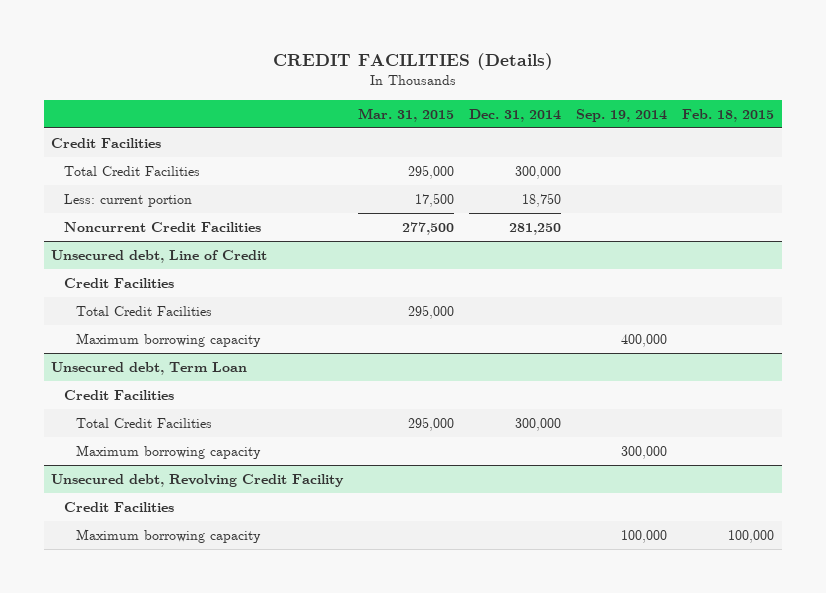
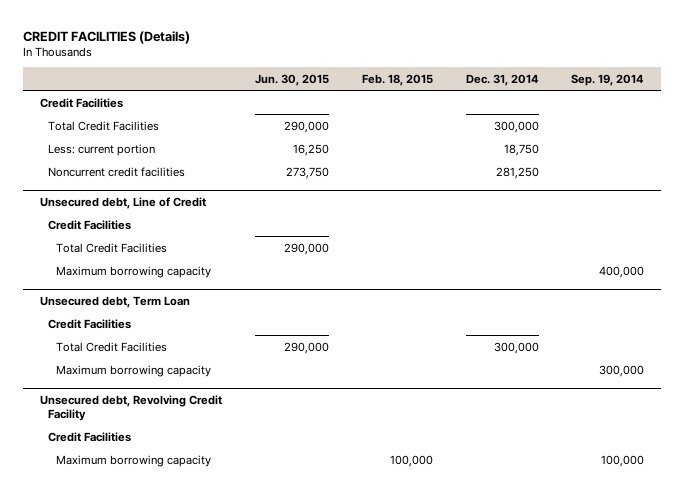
[358,107,455,122] Mar. 31, 2015 -> none
none -> [254,73,329,86] Jun. 30, 2015
[63,221,261,232] Noncurrent Credit Facilities -> [47,166,185,177] Noncurrent credit facilities

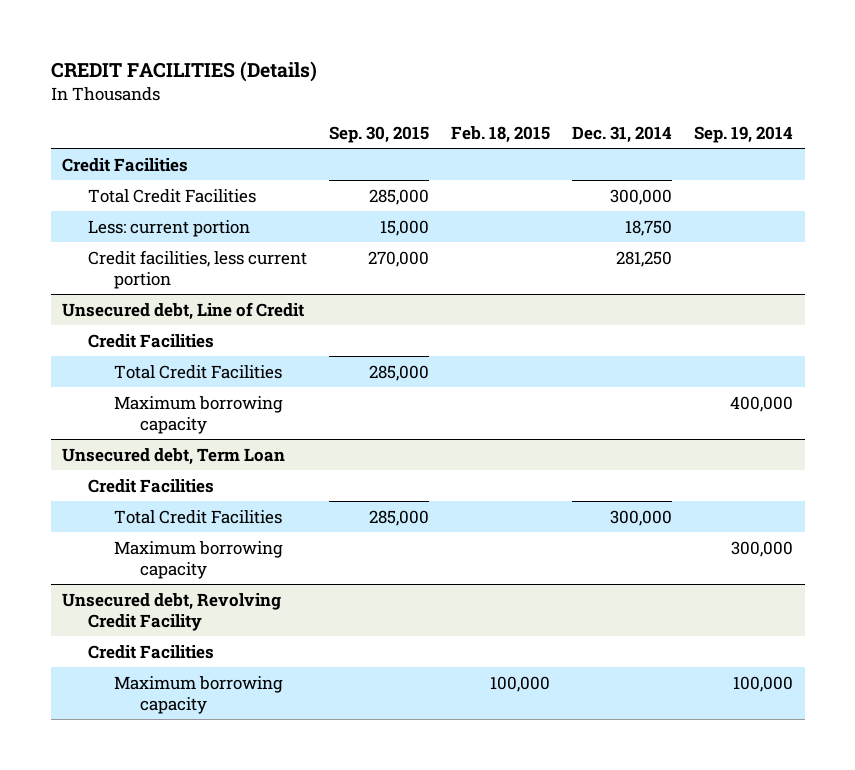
[254,73,329,86] Jun. 30, 2015 -> none
none -> [328,125,429,143] Sep. 30, 2015
[47,166,185,177] Noncurrent credit facilities -> [87,249,307,289] Credit facilities, less current portion

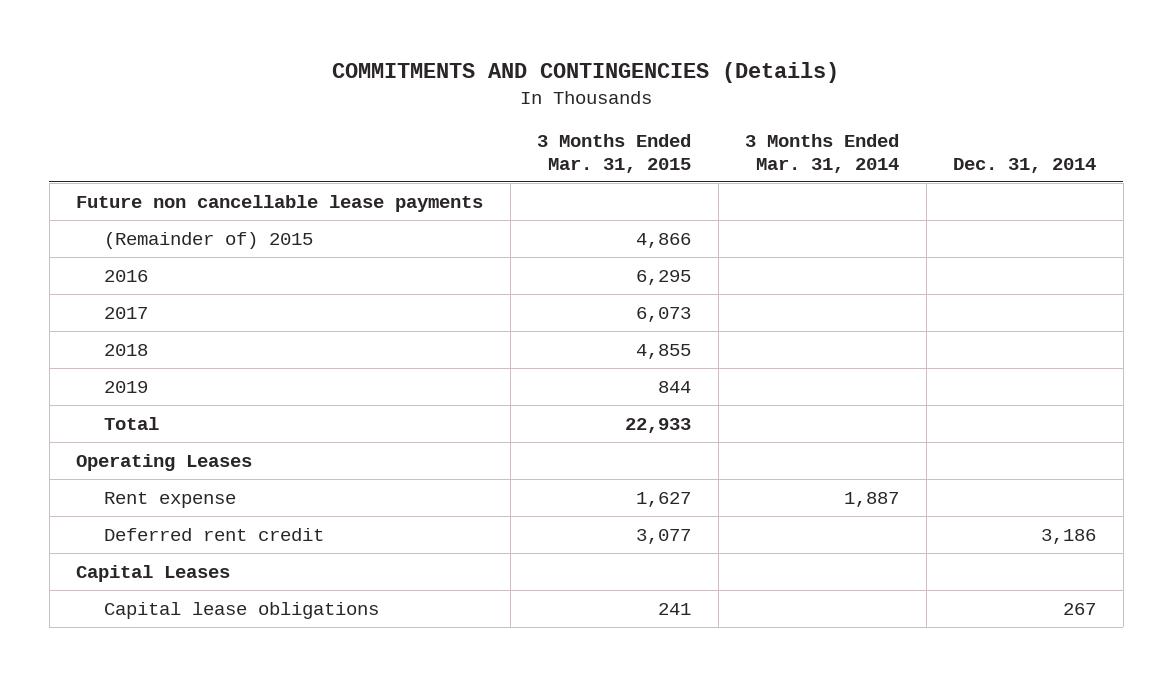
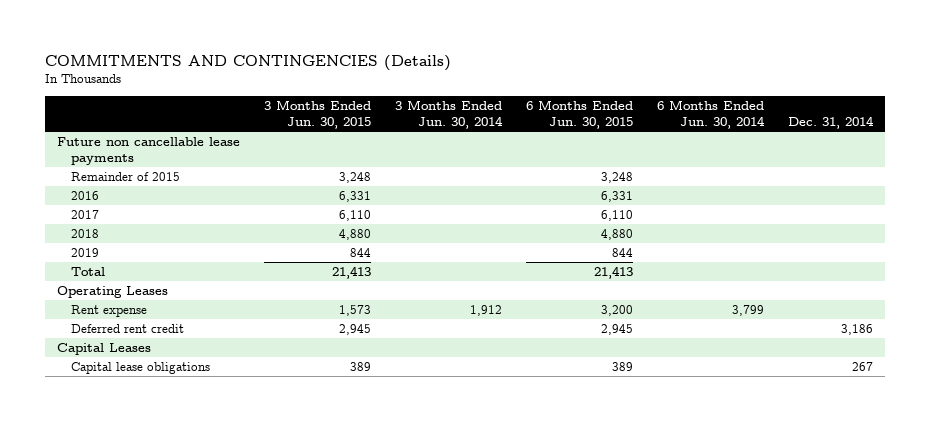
[537,134,692,173] 3 Months Ended Mar. 31, 2015 -> none
[745,134,900,173] 3 Months Ended Mar. 31, 2014 -> none
none -> [264,100,372,129] 3 Months Ended Jun. 30, 2015
none -> [395,100,504,129] 3 Months Ended Jun. 30, 2014
none -> [526,100,634,129] 6 Months Ended Jun. 30, 2015
none -> [657,100,766,129] 6 Months Ended Jun. 30, 2014
[103,231,313,249] (Remainder of) 2015 -> [71,172,181,182] Remainder of 2015

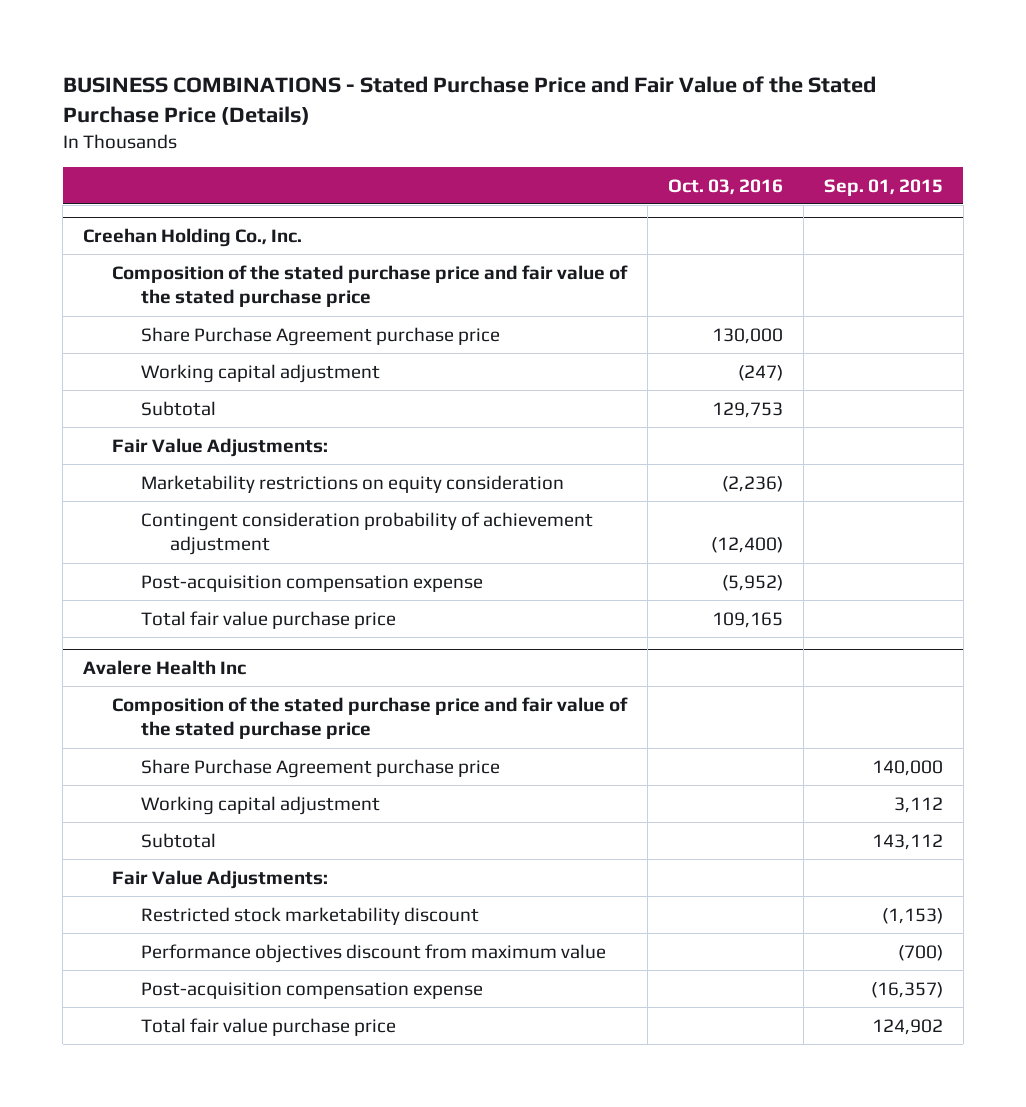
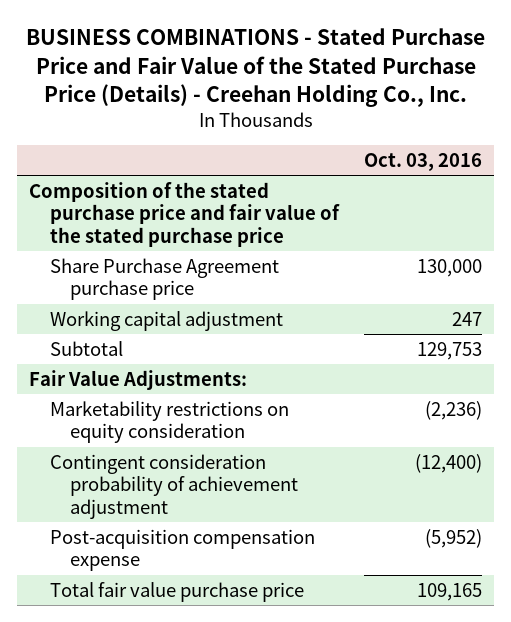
[62,76,876,126] BUSINESS COMBINATIONS - Stated Purchase Price and Fair Value of the Stated Purchase Price (Details) -> [25,28,485,108] BUSINESS COMBINATIONS - Stated Purchase Price and Fair Value of the Stated Purchase Price (Details) - Creehan Holding Co., Inc.
[823,178,943,196] Sep. 01, 2015 -> none
[83,228,303,248] Creehan Holding Co., Inc. -> none
[737,364,783,381] (247) -> [451,311,482,326] 247
[83,660,247,676] Avalere Health Inc -> none
[111,696,628,740] Composition of the stated purchase price and fair value of the stated purchase price -> none
[140,758,500,778] Share Purchase Agreement purchase price -> none
[140,795,380,815] Working capital adjustment -> none
[140,832,216,848] Subtotal -> none
[111,869,328,889] Fair Value Adjustments: -> none
[140,906,479,925] Restricted stock marketability discount -> none
[140,943,606,963] Performance objectives discount from maximum value -> none
[140,981,483,999] Post-acquisition compensation expense -> none
[140,1017,396,1036] Total fair value purchase price -> none

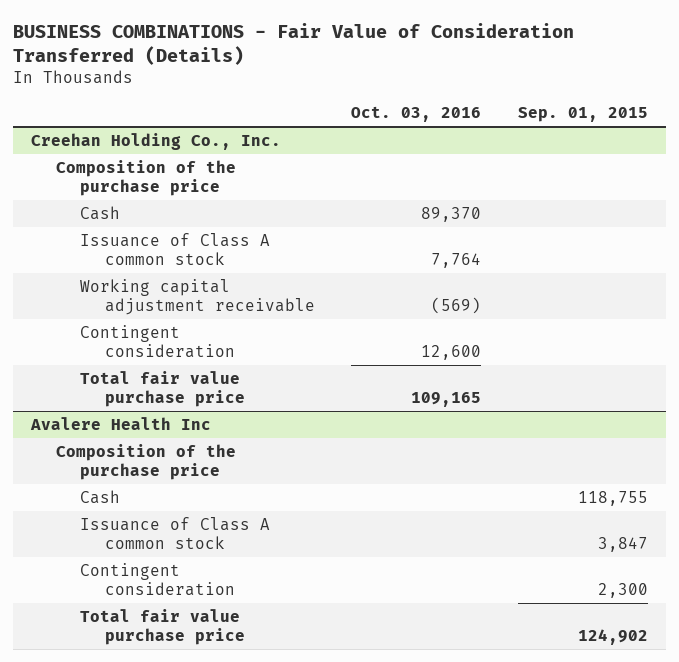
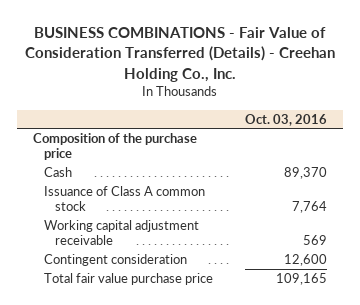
[13,22,575,65] BUSINESS COMBINATIONS - Fair Value of Consideration Transferred (Details) -> [25,26,336,82] BUSINESS COMBINATIONS - Fair Value of Consideration Transferred (Details) - Creehan Holding Co., Inc.
[517,106,648,122] Sep. 01, 2015 -> none
[31,133,282,151] Creehan Holding Co., Inc. -> none
[431,297,482,315] (569) -> [302,235,327,246] 569
[30,417,212,431] Avalere Health Inc -> none
[55,444,236,481] Composition of the purchase price -> none
[80,490,121,505] Cash -> none
[80,517,271,550] Issuance of Class A common stock -> none
[80,563,235,597] Contingent consideration -> none
[80,609,245,646] Total fair value purchase price -> none

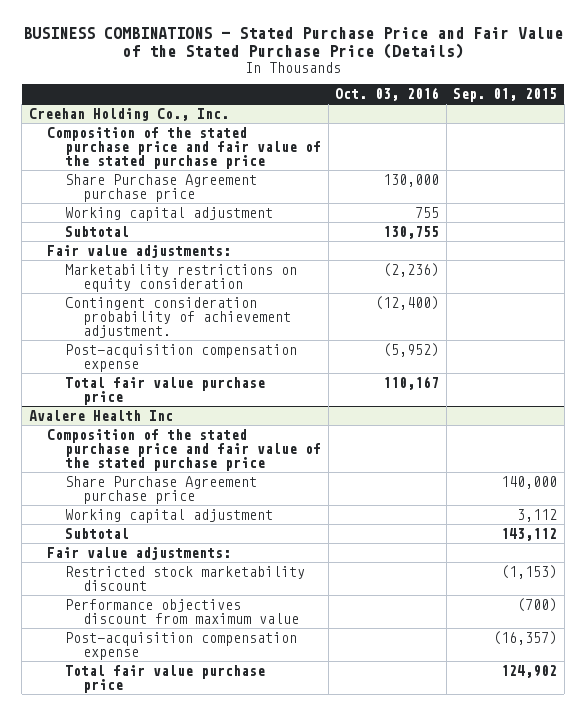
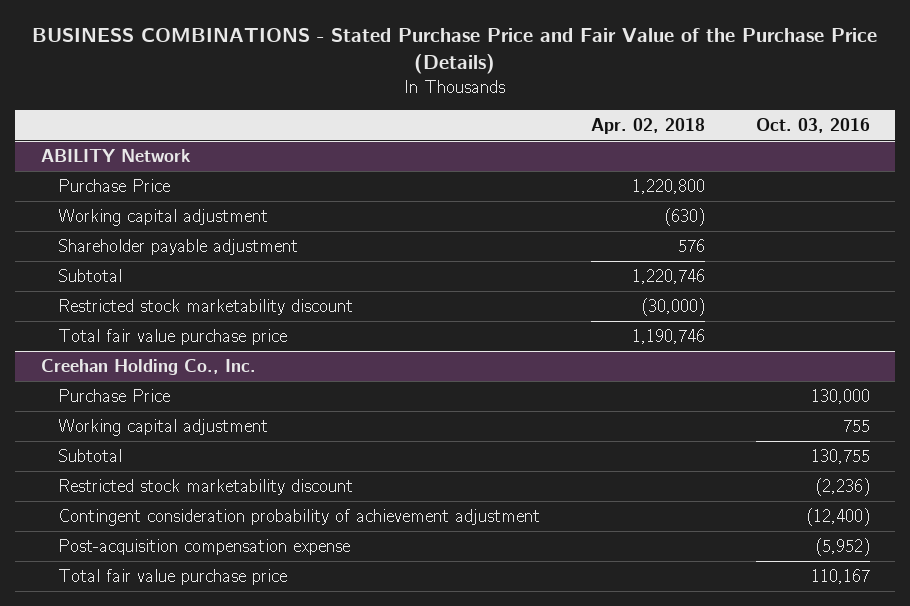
[22,27,563,60] BUSINESS COMBINATIONS - Stated Purchase Price and Fair Value of the Stated Purchase Price (Details) -> [32,28,878,75] BUSINESS COMBINATIONS - Stated Purchase Price and Fair Value of the Purchase Price (Details)
[453,88,558,103] Sep. 01, 2015 -> none
none -> [590,118,705,135] Apr. 02, 2018
none -> [40,148,191,162] ABILITY Network
none -> [57,178,170,192] Purchase Price
none -> [57,208,268,226] Working capital adjustment
none -> [57,238,298,255] Shareholder payable adjustment
none -> [57,268,122,282] Subtotal
none -> [57,298,353,315] Restricted stock marketability discount
none -> [57,328,287,345] Total fair value purchase price
[46,126,322,170] Composition of the stated purchase price and fair value of the stated purchase price -> none
[65,173,258,202] Share Purchase Agreement purchase price -> [57,388,170,402] Purchase Price
[46,244,231,258] Fair value adjustments: -> none
[65,263,298,292] Marketability restrictions on equity consideration -> [57,478,353,495] Restricted stock marketability discount
[65,296,292,339] Contingent consideration probability of achievement adjustment. -> [57,508,540,526] Contingent consideration probability of achievement adjustment
[28,409,173,421] Avalere Health Inc -> none
[46,428,322,472] Composition of the stated purchase price and fair value of the stated purchase price -> none
[65,475,258,504] Share Purchase Agreement purchase price -> none
[65,508,274,523] Working capital adjustment -> none
[65,527,130,539] Subtotal -> none
[46,546,231,560] Fair value adjustments: -> none
[65,565,306,591] Restricted stock marketability discount -> none
[65,598,300,624] Performance objectives discount from maximum value -> none
[65,631,298,660] Post-acquisition compensation expense -> none
[65,664,266,693] Total fair value purchase price -> none

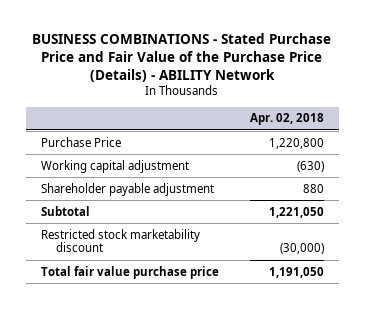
[32,28,878,75] BUSINESS COMBINATIONS - Stated Purchase Price and Fair Value of the Purchase Price (Details) -> [32,32,332,82] BUSINESS COMBINATIONS - Stated Purchase Price and Fair Value of the Purchase Price (Details) - ABILITY Network
[755,118,870,134] Oct. 03, 2016 -> none
[40,148,191,162] ABILITY Network -> none
[677,238,705,252] 576 -> [302,183,324,193] 880
[631,268,705,284] 1,220,746 -> [268,206,324,218] 1,221,050
[40,358,256,375] Creehan Holding Co., Inc. -> none
[57,388,170,402] Purchase Price -> none
[57,418,268,436] Working capital adjustment -> none
[57,448,122,462] Subtotal -> none
[57,478,353,495] Restricted stock marketability discount -> none
[57,508,540,526] Contingent consideration probability of achievement adjustment -> none
[57,538,350,555] Post-acquisition compensation expense -> none
[57,568,287,585] Total fair value purchase price -> none
[631,328,705,344] 1,190,746 -> [268,266,324,278] 1,191,050

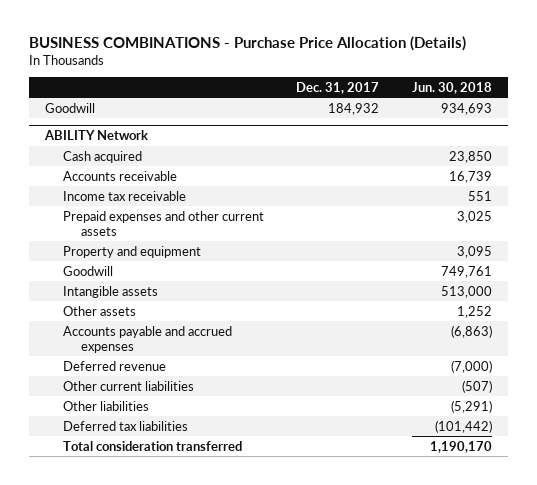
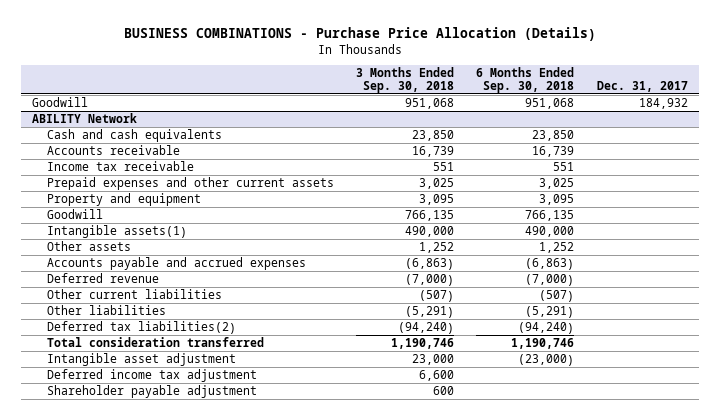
[411,81,492,94] Jun. 30, 2018 -> none
none -> [355,66,454,93] 3 Months Ended Sep. 30, 2018
none -> [476,66,575,93] 6 Months Ended Sep. 30, 2018
[62,150,142,163] Cash acquired -> [46,128,222,142] Cash and cash equivalents
[62,285,158,298] Intangible assets -> [46,224,187,238] Intangible assets(1)
[62,420,188,431] Deferred tax liabilities -> [46,320,236,334] Deferred tax liabilities(2)
none -> [46,352,236,366] Intangible asset adjustment
none -> [46,368,257,382] Deferred income tax adjustment
none -> [46,384,257,398] Shareholder payable adjustment

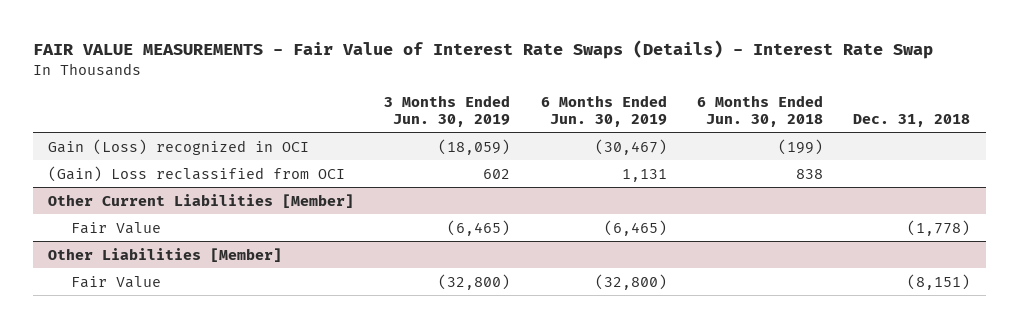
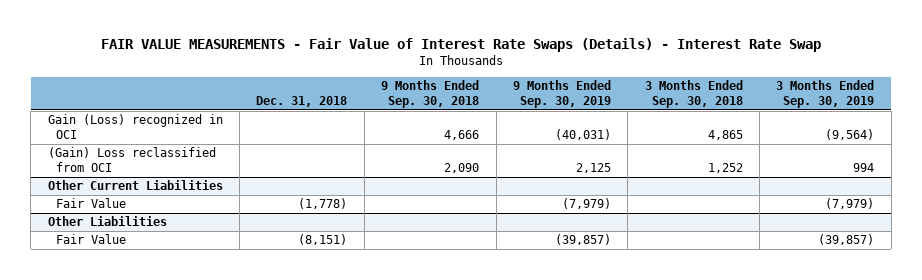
[384,95,511,127] 3 Months Ended Jun. 30, 2019 -> none
[540,95,667,127] 6 Months Ended Jun. 30, 2019 -> none
[697,95,824,127] 6 Months Ended Jun. 30, 2018 -> none
none -> [381,80,480,108] 9 Months Ended Sep. 30, 2018
none -> [512,80,611,108] 9 Months Ended Sep. 30, 2019
none -> [644,80,743,108] 3 Months Ended Sep. 30, 2018
none -> [776,80,875,108] 3 Months Ended Sep. 30, 2019
[48,193,355,208] Other Current Liabilities [Member] -> [47,180,223,191] Other Current Liabilities
[48,247,283,262] Other Liabilities [Member] -> [47,216,167,227] Other Liabilities

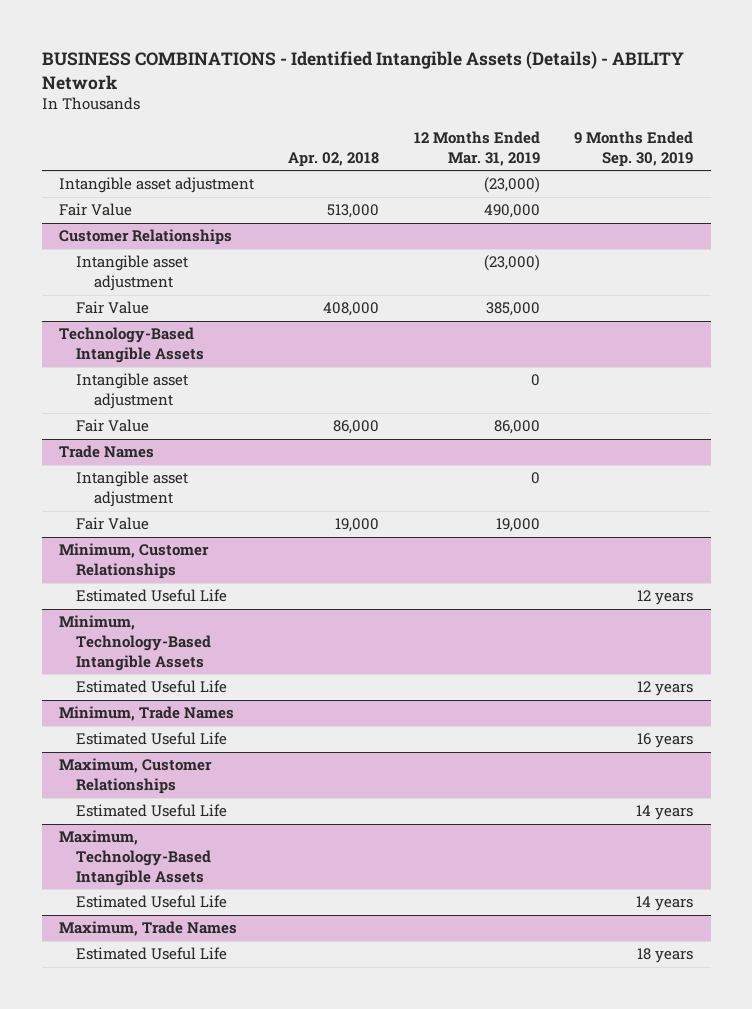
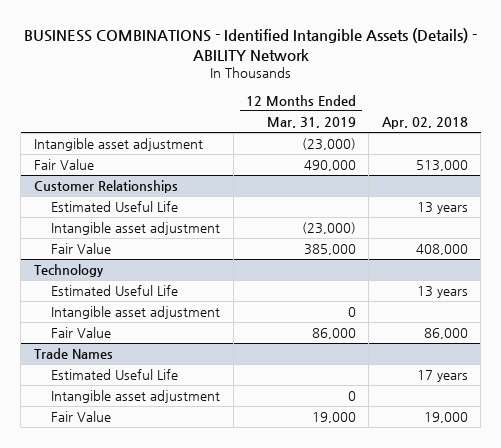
[574,130,694,167] 9 Months Ended Sep. 30, 2019 -> none
none -> [51,201,179,213] Estimated Useful Life
[59,327,205,364] Technology-Based Intangible Assets -> [33,264,104,278] Technology
none -> [51,285,179,297] Estimated Useful Life
none -> [51,369,179,381] Estimated Useful Life
[59,543,210,580] Minimum, Customer Relationships -> none
[76,589,228,603] Estimated Useful Life -> none
[59,615,212,671] Minimum, Technology-Based Intangible Assets -> none
[76,680,228,694] Estimated Useful Life -> none
[59,706,235,722] Minimum, Trade Names -> none
[76,732,228,746] Estimated Useful Life -> none
[59,758,213,795] Maximum, Customer Relationships -> none
[76,804,228,818] Estimated Useful Life -> none
[59,830,212,886] Maximum, Technology-Based Intangible Assets -> none
[76,895,228,909] Estimated Useful Life -> none
[59,921,238,937] Maximum, Trade Names -> none
[76,947,228,961] Estimated Useful Life -> none

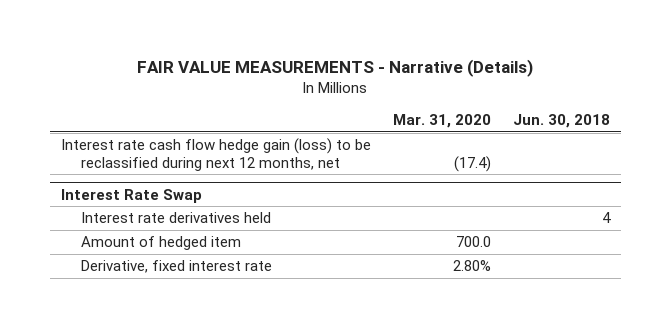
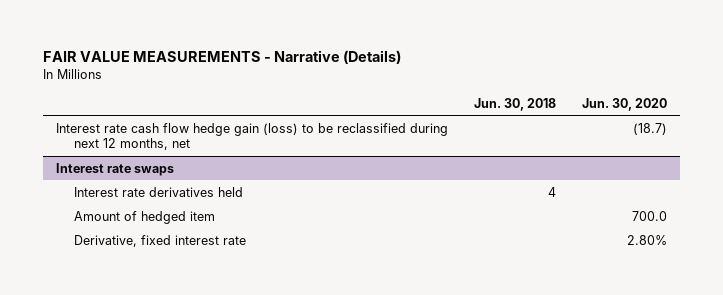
[392,114,491,129] Mar. 31, 2020 -> none
none -> [582,97,668,111] Jun. 30, 2020
[61,188,203,203] Interest Rate Swap -> [55,162,174,176] Interest rate swaps

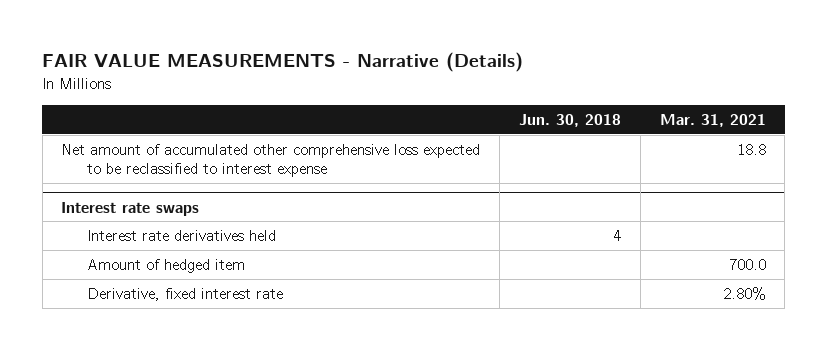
[582,97,668,111] Jun. 30, 2020 -> none
none -> [659,113,766,127] Mar. 31, 2021
[55,122,448,151] Interest rate cash flow hedge gain (loss) to be reclassified during next 12 months, net -> [61,144,481,177] Net amount of accumulated other comprehensive loss expected to be reclassified to interest expense

